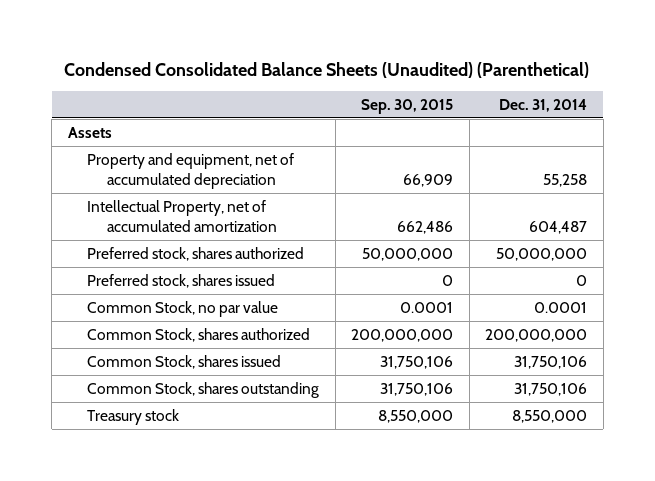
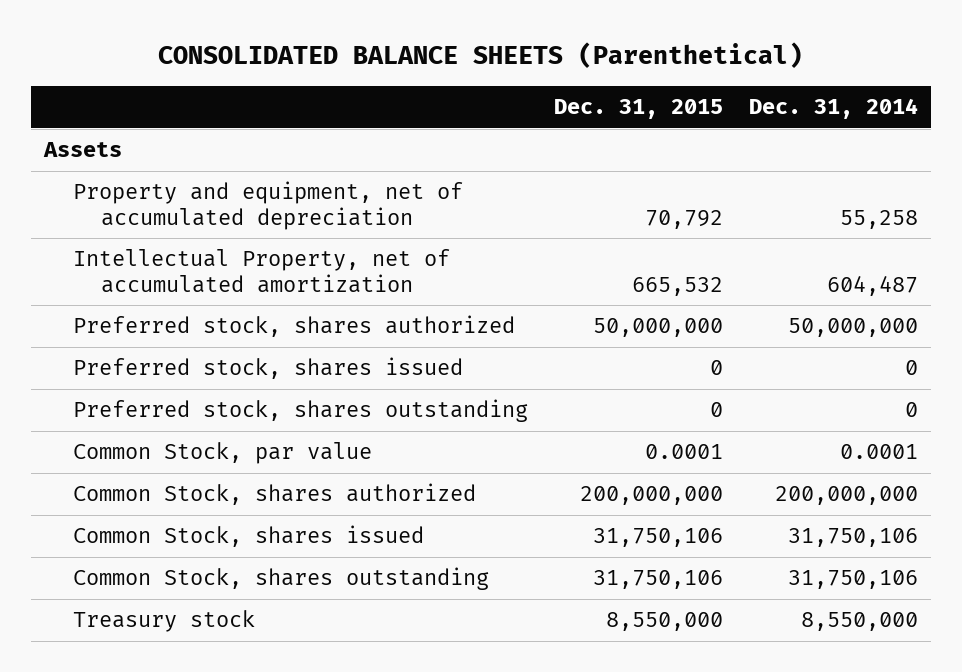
[64,61,590,78] Condensed Consolidated Balance Sheets (Unaudited) (Parenthetical) -> [158,42,804,69] CONSOLIDATED BALANCE SHEETS (Parenthetical)
[361,98,454,114] Sep. 30, 2015 -> none
none -> [553,99,723,120] Dec. 31, 2015
none -> [72,399,528,423] Preferred stock, shares outstanding
[87,300,279,317] Common Stock, no par value -> [72,442,372,465] Common Stock, par value

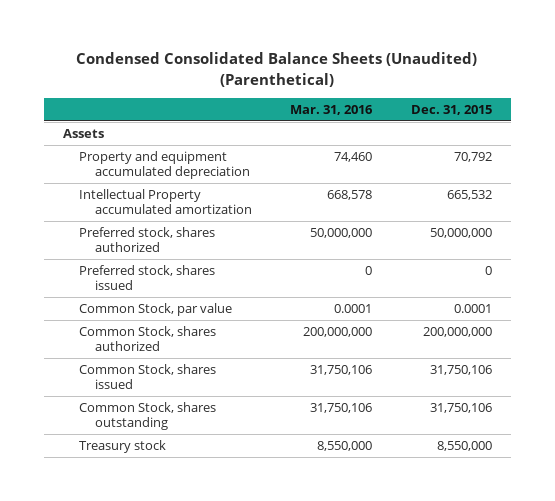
[158,42,804,69] CONSOLIDATED BALANCE SHEETS (Parenthetical) -> [76,52,478,87] Condensed Consolidated Balance Sheets (Unaudited) (Parenthetical)
[749,98,919,120] Dec. 31, 2014 -> none
none -> [290,104,374,115] Mar. 31, 2016
[72,181,463,230] Property and equipment, net of accumulated depreciation -> [79,151,251,180] Property and equipment accumulated depreciation
[72,249,450,293] Intellectual Property, net of accumulated amortization -> [79,189,253,215] Intellectual Property accumulated amortization
[72,399,528,423] Preferred stock, shares outstanding -> none

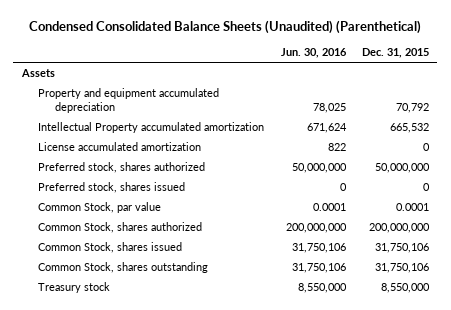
[290,104,374,115] Mar. 31, 2016 -> none
none -> [280,48,347,59] Jun. 30, 2016
none -> [38,142,202,152] License accumulated amortization

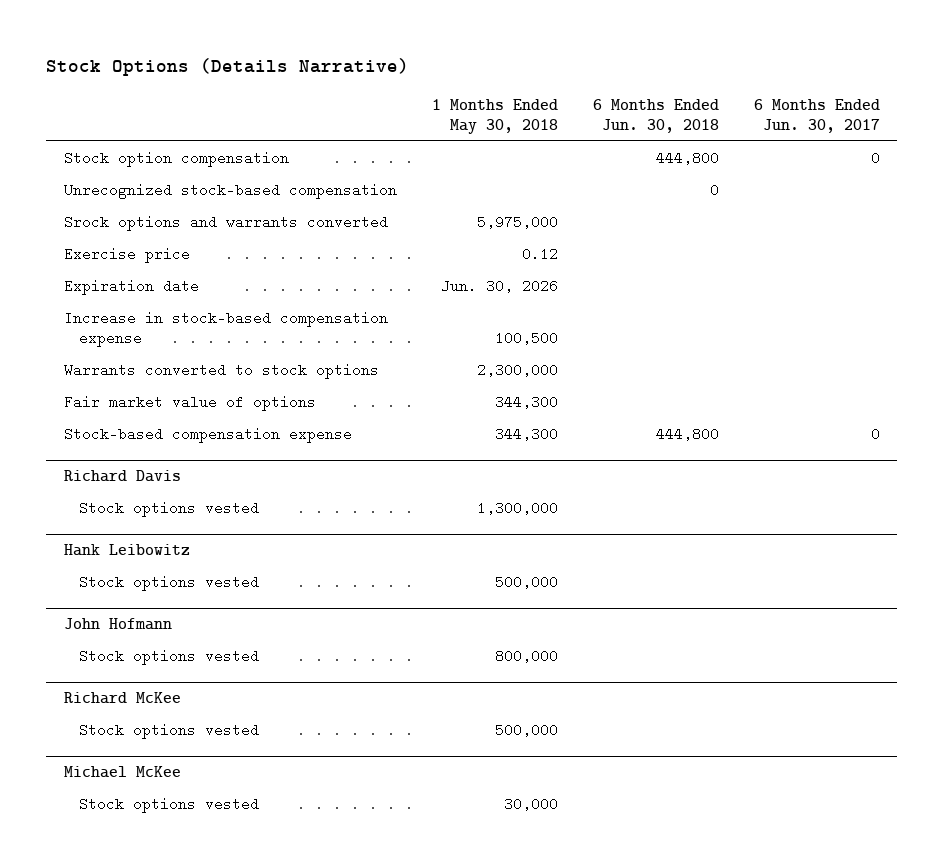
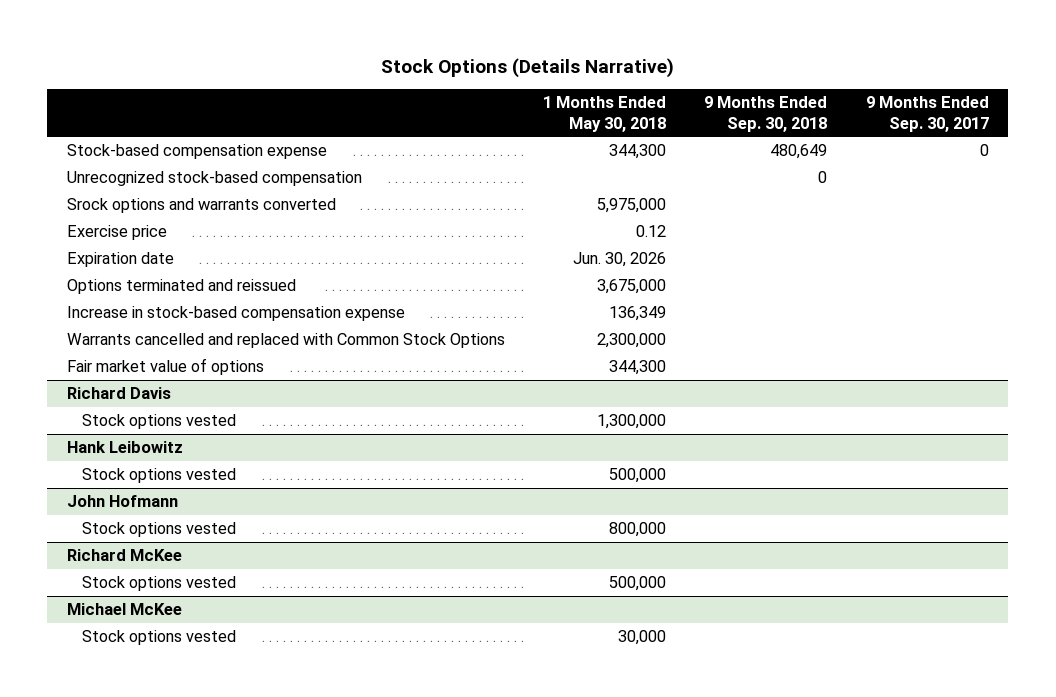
[592,98,719,134] 6 Months Ended Jun. 30, 2018 -> none
[753,98,880,134] 6 Months Ended Jun. 30, 2017 -> none
none -> [704,96,828,132] 9 Months Ended Sep. 30, 2018
none -> [865,96,989,132] 9 Months Ended Sep. 30, 2017
[63,150,289,167] Stock option compensation -> none
[63,426,352,443] Stock-based compensation expense -> [66,144,327,160] Stock-based compensation expense
[63,362,379,379] Warrants converted to stock options -> none
none -> [66,279,296,295] Options terminated and reissued
[494,331,558,346] 100,500 -> [609,306,667,322] 136,349
none -> [66,333,505,349] Warrants cancelled and replaced with Common Stock Options

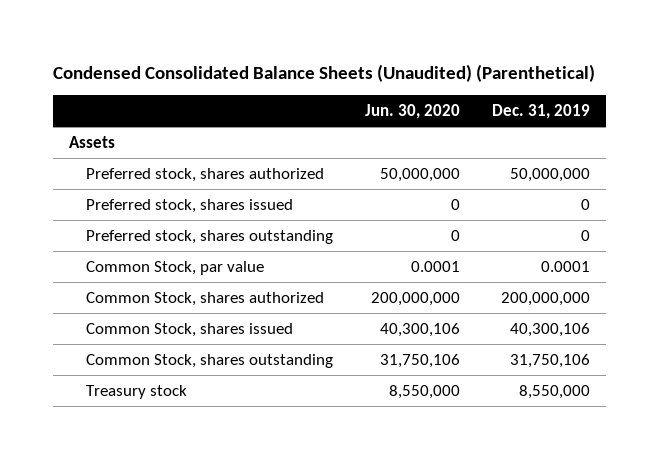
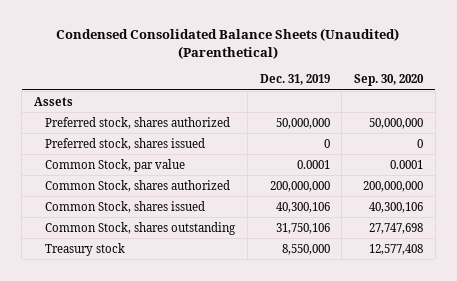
[365,104,461,120] Jun. 30, 2020 -> none
none -> [354,74,425,87] Sep. 30, 2020
[85,229,333,244] Preferred stock, shares outstanding -> none

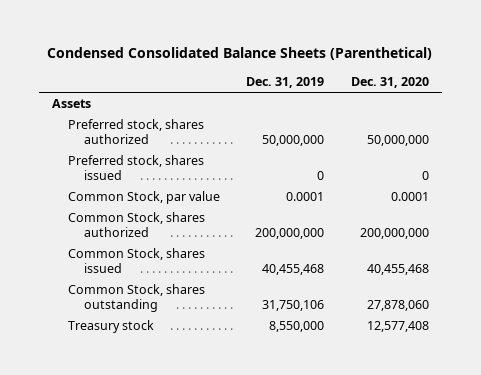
[56,28,400,60] Condensed Consolidated Balance Sheets (Unaudited) (Parenthetical) -> [47,47,433,61] Condensed Consolidated Balance Sheets (Parenthetical)
[354,74,425,87] Sep. 30, 2020 -> none
none -> [350,76,429,88] Dec. 31, 2020
[275,201,330,213] 40,300,106 -> [262,263,325,275] 40,455,468

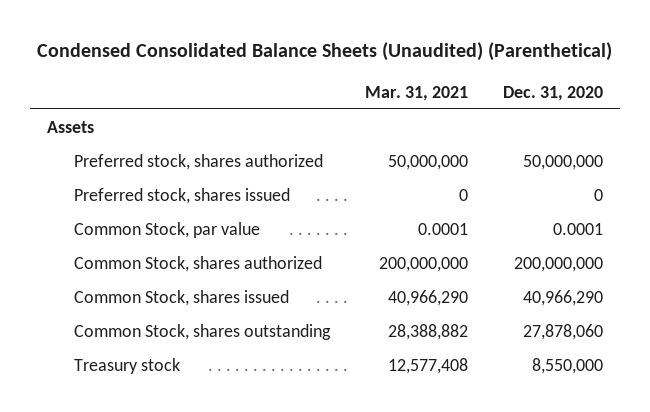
[47,47,433,61] Condensed Consolidated Balance Sheets (Parenthetical) -> [36,42,612,62] Condensed Consolidated Balance Sheets (Unaudited) (Parenthetical)
[246,76,325,88] Dec. 31, 2019 -> none
none -> [365,85,469,101] Mar. 31, 2021
[366,263,429,275] 40,455,468 -> [522,289,603,306] 40,966,290
[366,321,429,333] 12,577,408 -> [531,357,603,374] 8,550,000

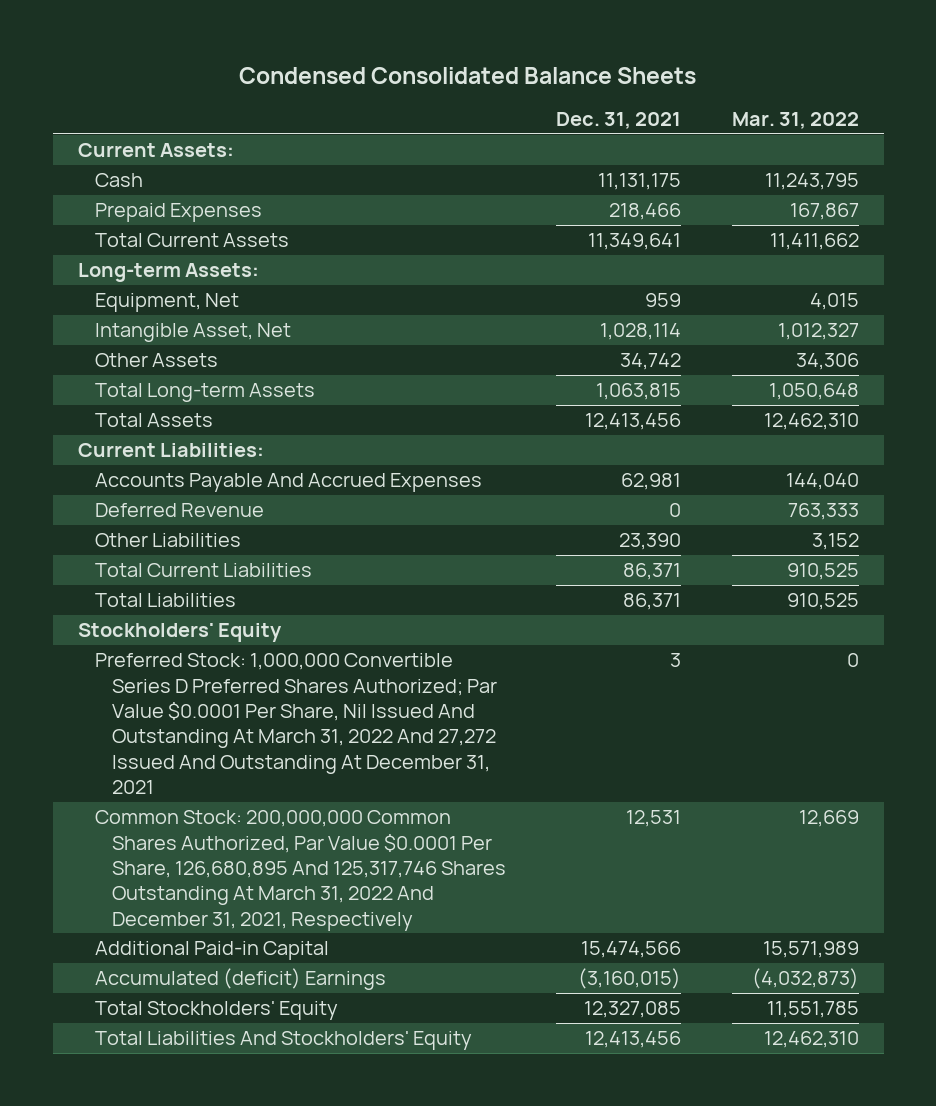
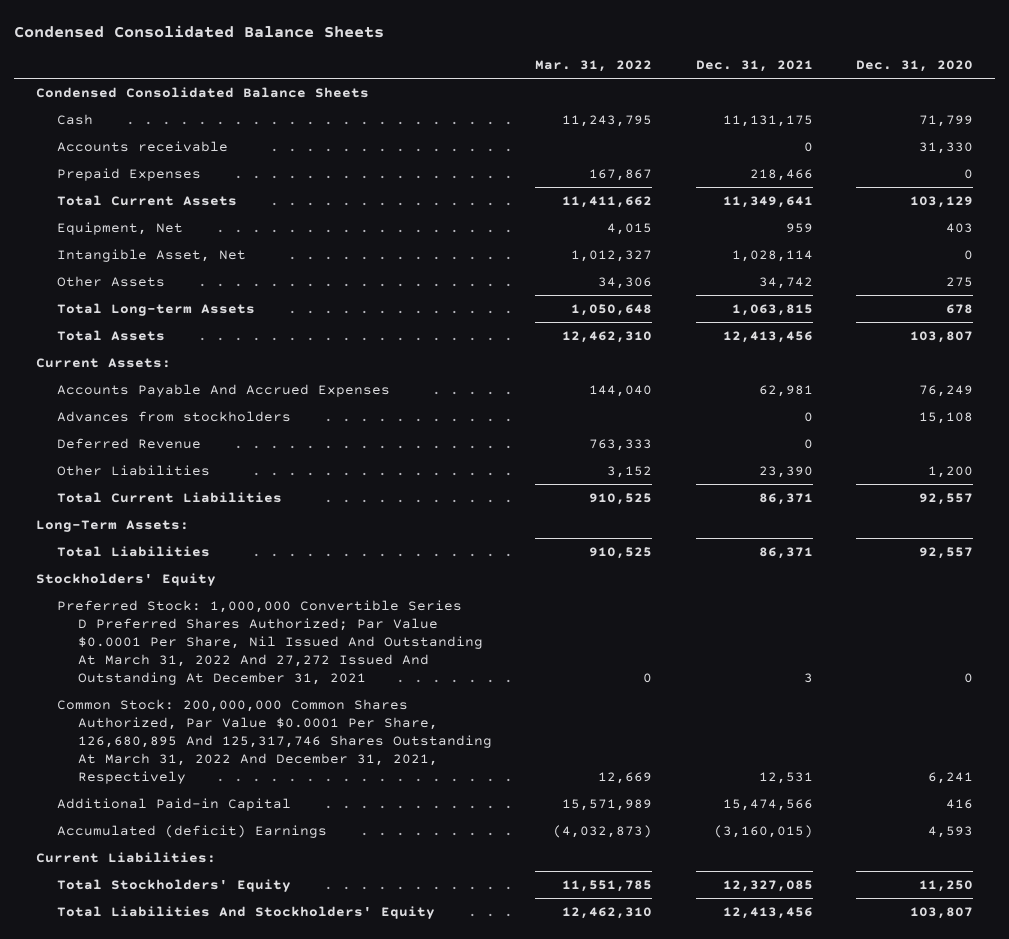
none -> [856,60,974,73] Dec. 31, 2020
none -> [35,86,369,98] Condensed Consolidated Balance Sheets
none -> [56,140,228,152] Accounts receivable
[77,263,259,283] Long-term Assets: -> none
[77,143,234,158] Current Assets: -> [35,357,171,368] Current Assets:
none -> [56,410,291,422] Advances from stockholders
none -> [35,519,189,532] Long-Term Assets:
[77,443,264,458] Current Liabilities: -> [35,851,216,863] Current Liabilities:

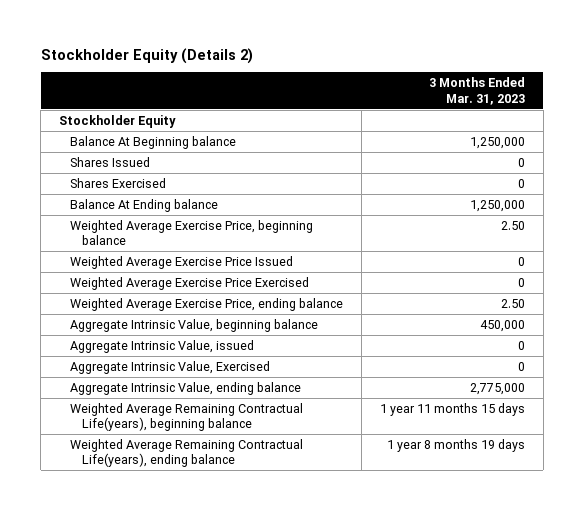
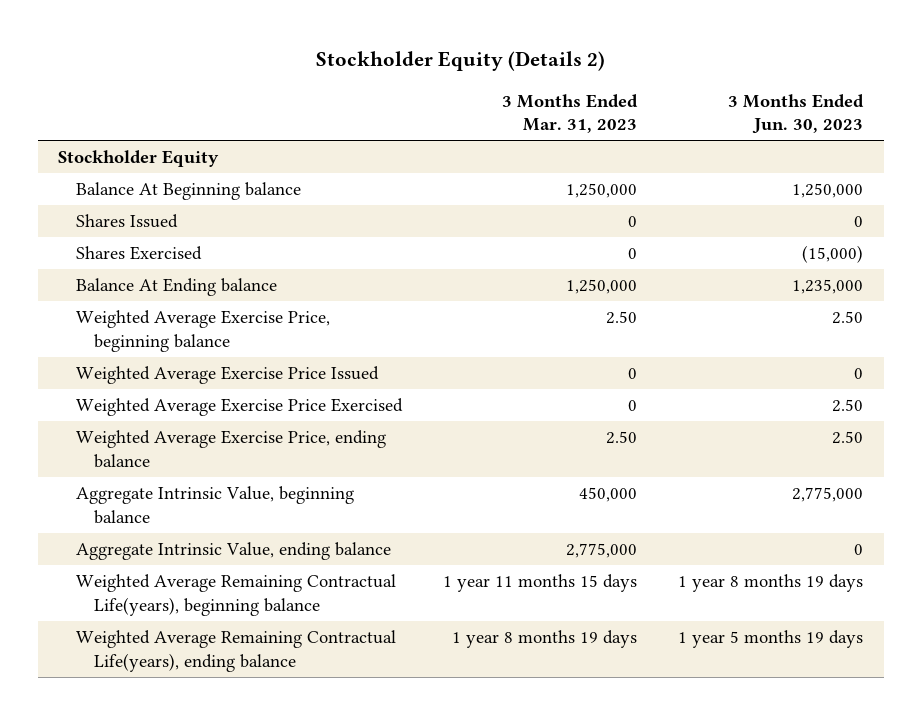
none -> [728,93,865,135] 3 Months Ended Jun. 30, 2023
[70,339,255,353] Aggregate Intrinsic Value, issued -> none
[70,360,271,374] Aggregate Intrinsic Value, Exercised -> none

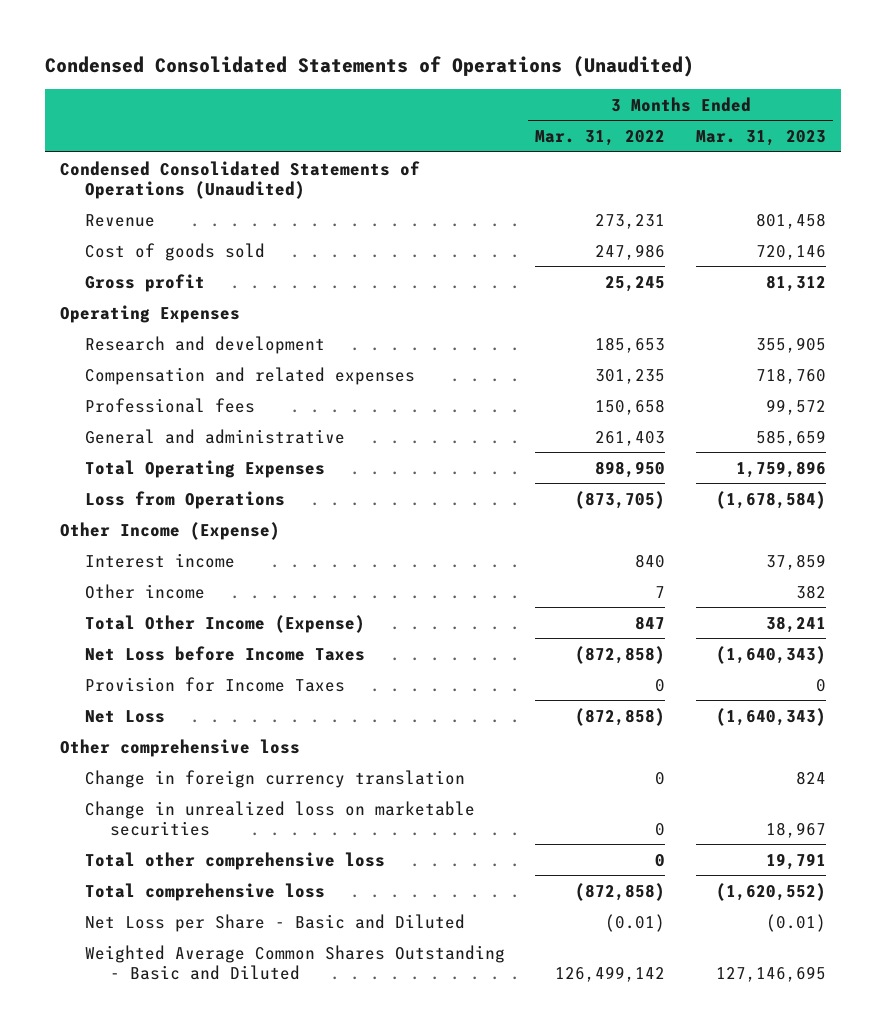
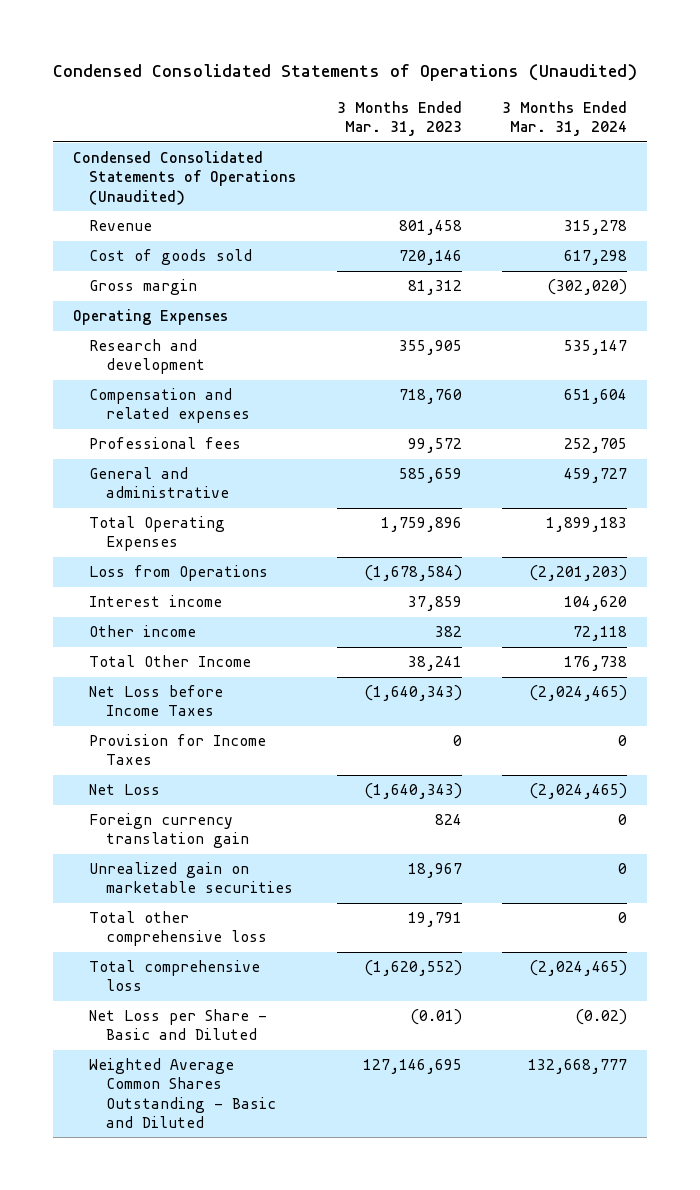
[535,130,666,147] Mar. 31, 2022 -> none
none -> [502,101,628,137] 3 Months Ended Mar. 31, 2024
[85,273,206,292] Gross profit -> [89,279,198,296] Gross margin
[60,521,281,540] Other Income (Expense) -> none
[85,614,366,633] Total Other Income (Expense) -> [89,655,252,668] Total Other Income
[60,738,301,757] Other comprehensive loss -> none
[85,769,466,788] Change in foreign currency translation -> [89,813,249,849] Foreign currency translation gain
[85,800,476,836] Change in unrealized loss on marketable securities -> [89,862,293,894] Unrealized gain on marketable securities

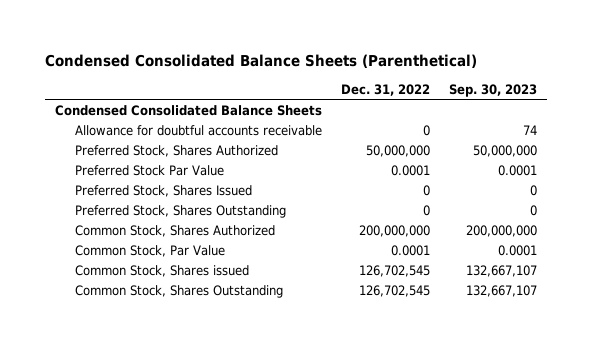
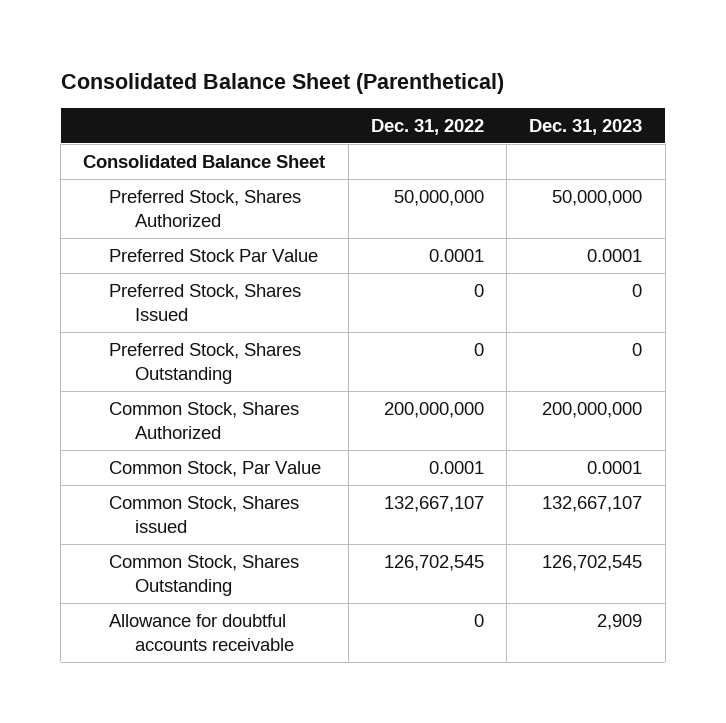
[45,53,478,68] Condensed Consolidated Balance Sheets (Parenthetical) -> [60,73,504,95] Consolidated Balance Sheet (Parenthetical)
[449,83,538,97] Sep. 30, 2023 -> none
none -> [529,118,643,135] Dec. 31, 2023
[54,104,322,116] Condensed Consolidated Balance Sheets -> [83,154,326,168] Consolidated Balance Sheet
[359,264,431,277] 126,702,545 -> [383,495,484,512] 132,667,107
[74,124,322,136] Allowance for doubtful accounts receivable -> [109,613,294,651] Allowance for doubtful accounts receivable

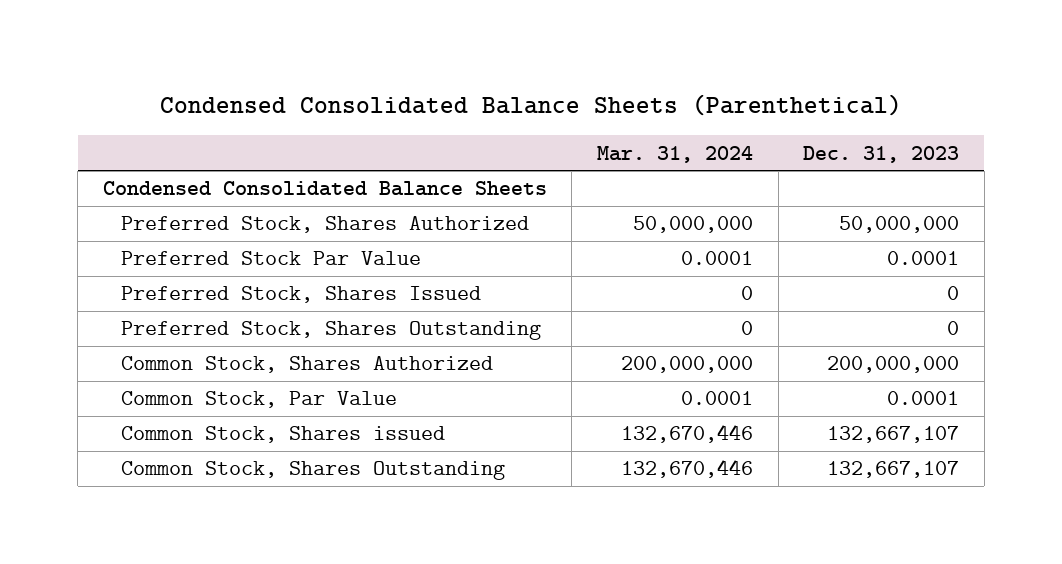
[60,73,504,95] Consolidated Balance Sheet (Parenthetical) -> [159,93,902,116] Condensed Consolidated Balance Sheets (Parenthetical)
[370,118,484,135] Dec. 31, 2022 -> none
none -> [596,145,753,163] Mar. 31, 2024
[83,154,326,168] Consolidated Balance Sheet -> [102,181,547,197] Condensed Consolidated Balance Sheets
[109,613,294,651] Allowance for doubtful accounts receivable -> none
[542,554,643,571] 126,702,545 -> [827,461,960,479] 132,667,107

